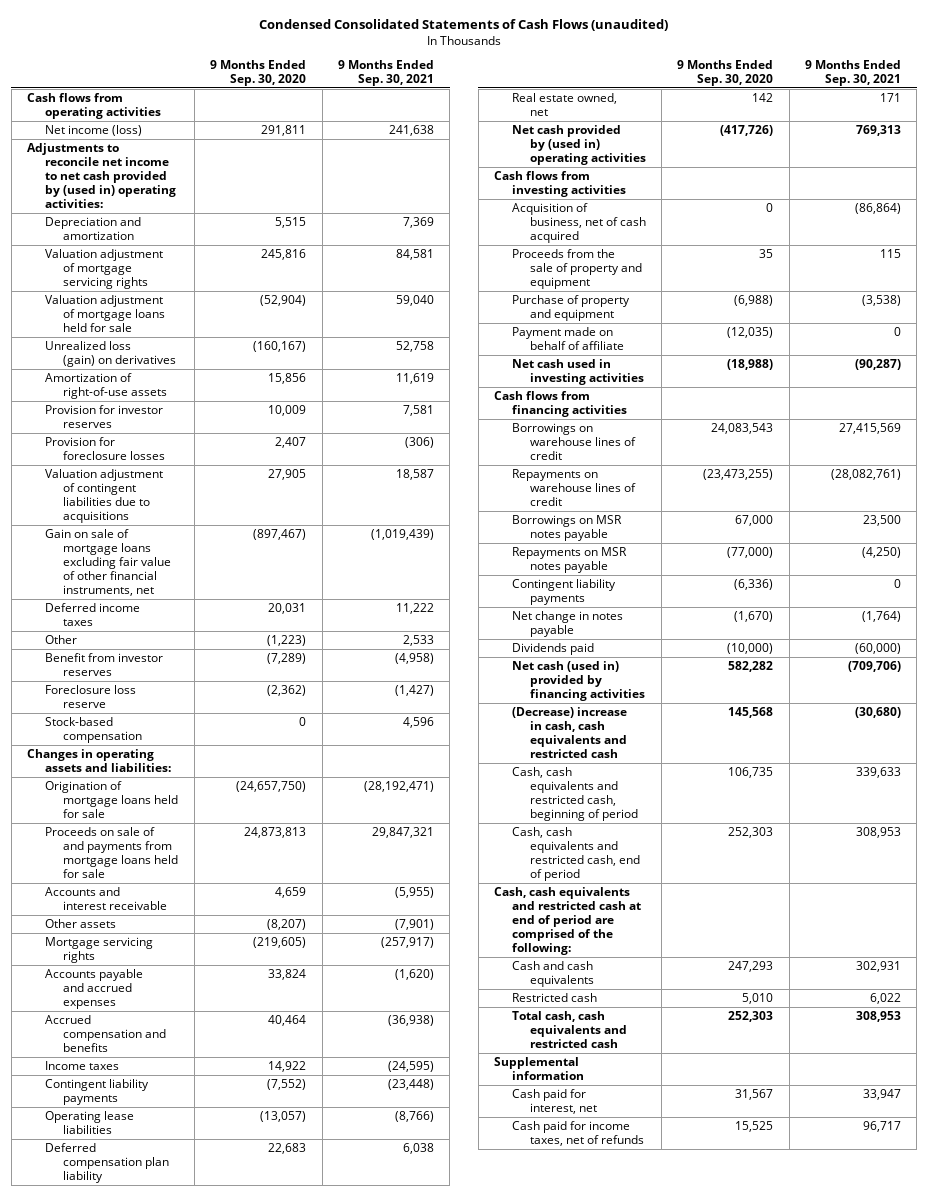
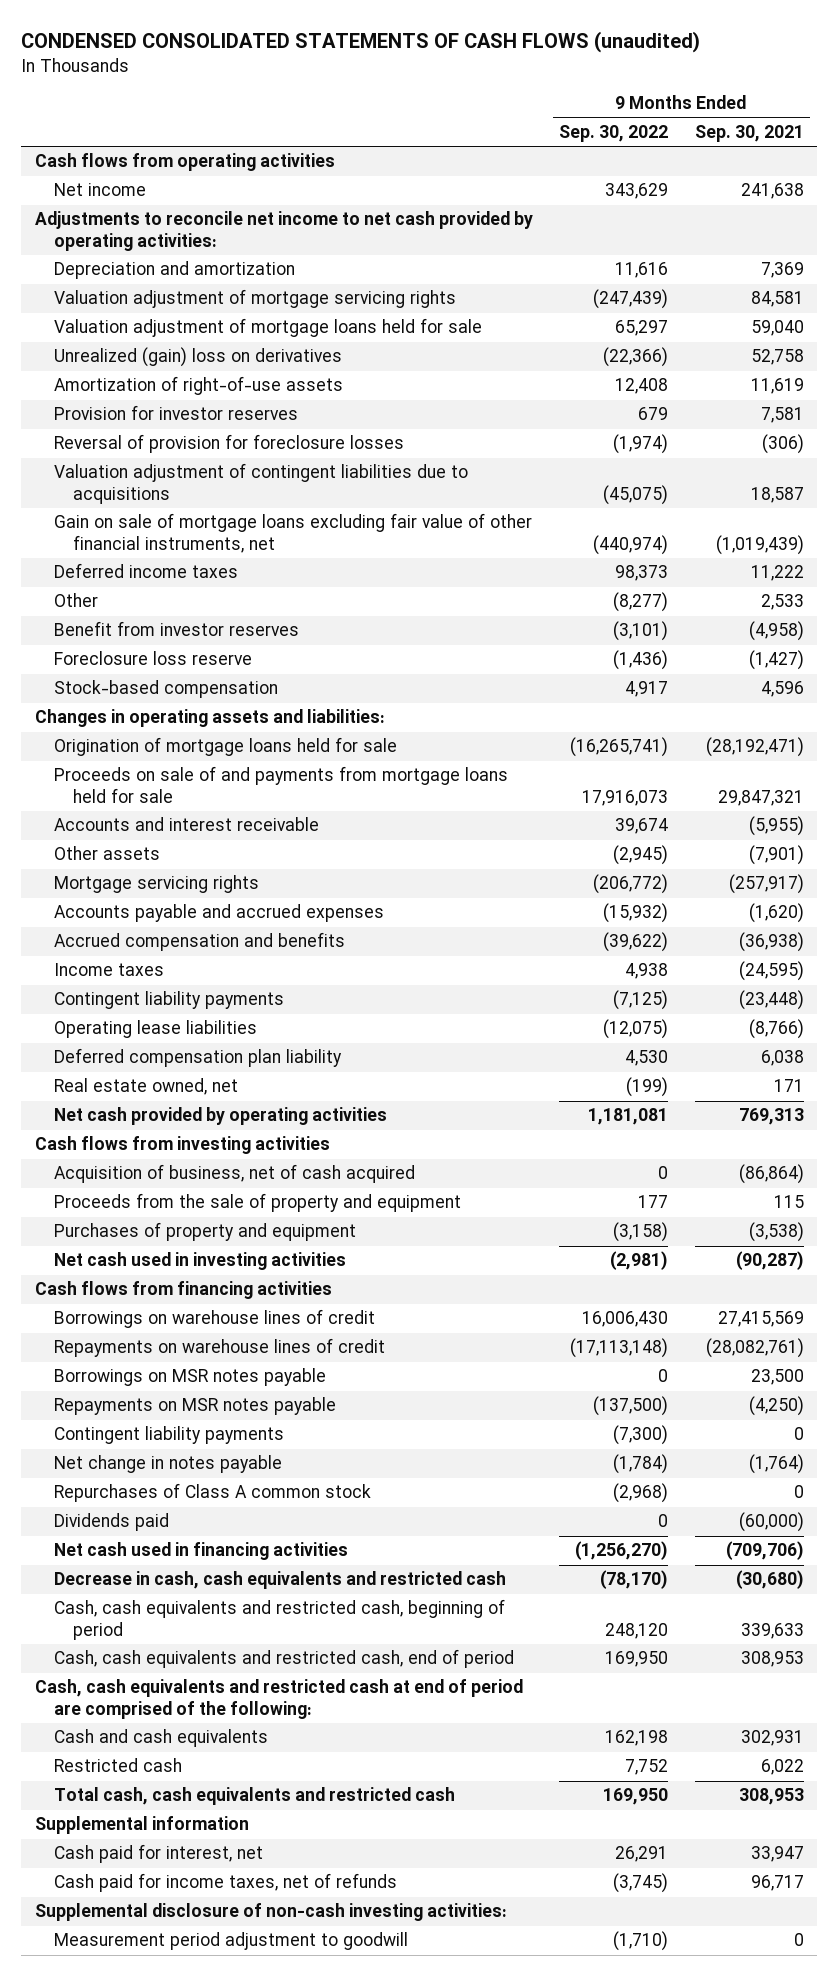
[259,19,669,32] Condensed Consolidated Statements of Cash Flows (unaudited) -> [21,31,701,54] CONDENSED CONSOLIDATED STATEMENTS OF CASH FLOWS (unaudited)
[210,60,307,87] 9 Months Ended Sep. 30, 2020 -> none
none -> [559,124,669,142] Sep. 30, 2022
[44,124,142,136] Net income (loss) -> [53,183,146,197] Net income
[27,142,176,208] Adjustments to reconcile net income to net cash provided by (used in) operating activities: -> [34,211,533,252] Adjustments to reconcile net income to net cash provided by operating activities:
[44,340,176,367] Unrealized loss (gain) on derivatives -> [53,347,342,368] Unrealized (gain) loss on derivatives
[44,436,165,460] Provision for foreclosure losses -> [53,434,404,454] Reversal of provision for foreclosure losses
[512,124,646,165] Net cash provided by (used in) operating activities -> [53,1107,387,1126] Net cash provided by operating activities
[512,326,624,350] Payment made on behalf of affiliate -> none
[512,294,631,321] Purchase of property and equipment -> [53,1222,356,1242] Purchases of property and equipment
none -> [53,1483,371,1503] Repurchases of Class A common stock
[512,660,645,701] Net cash (used in) provided by financing activities -> [53,1542,348,1561] Net cash used in financing activities
[512,706,628,758] (Decrease) increase in cash, cash equivalents and restricted cash -> [53,1571,506,1590] Decrease in cash, cash equivalents and restricted cash
none -> [34,1903,507,1922] Supplemental disclosure of non-cash investing activities:
none -> [53,1932,408,1951] Measurement period adjustment to goodwill

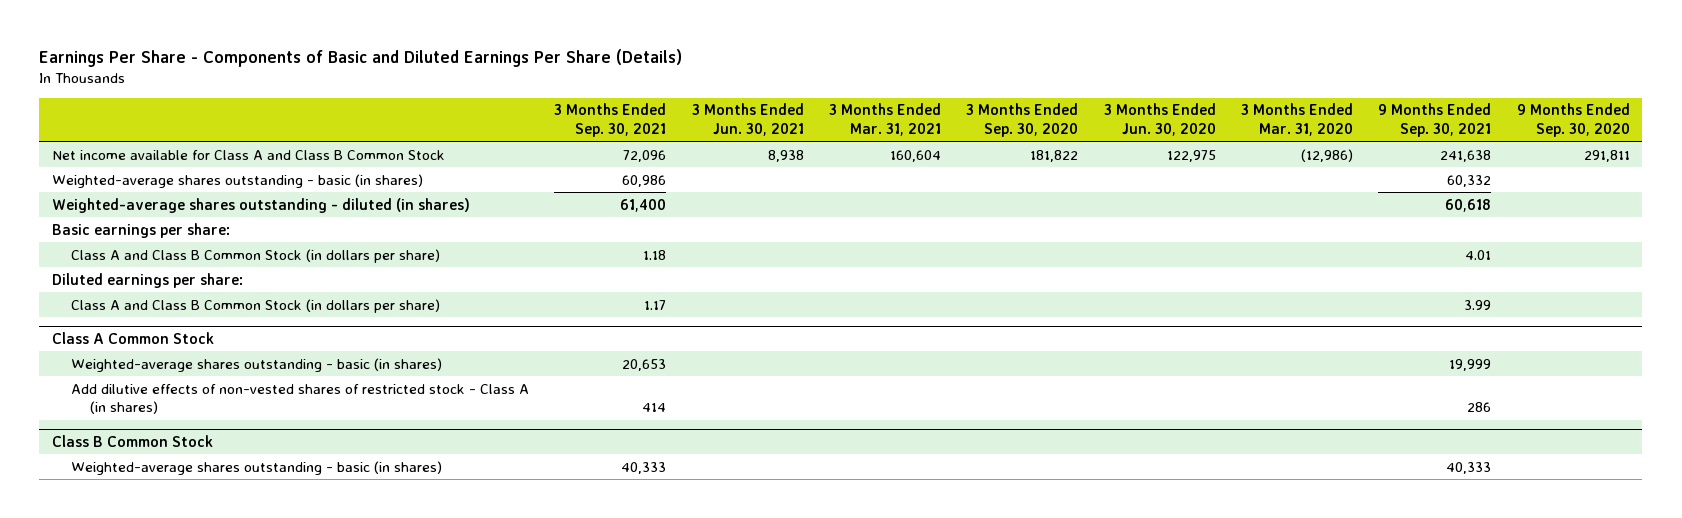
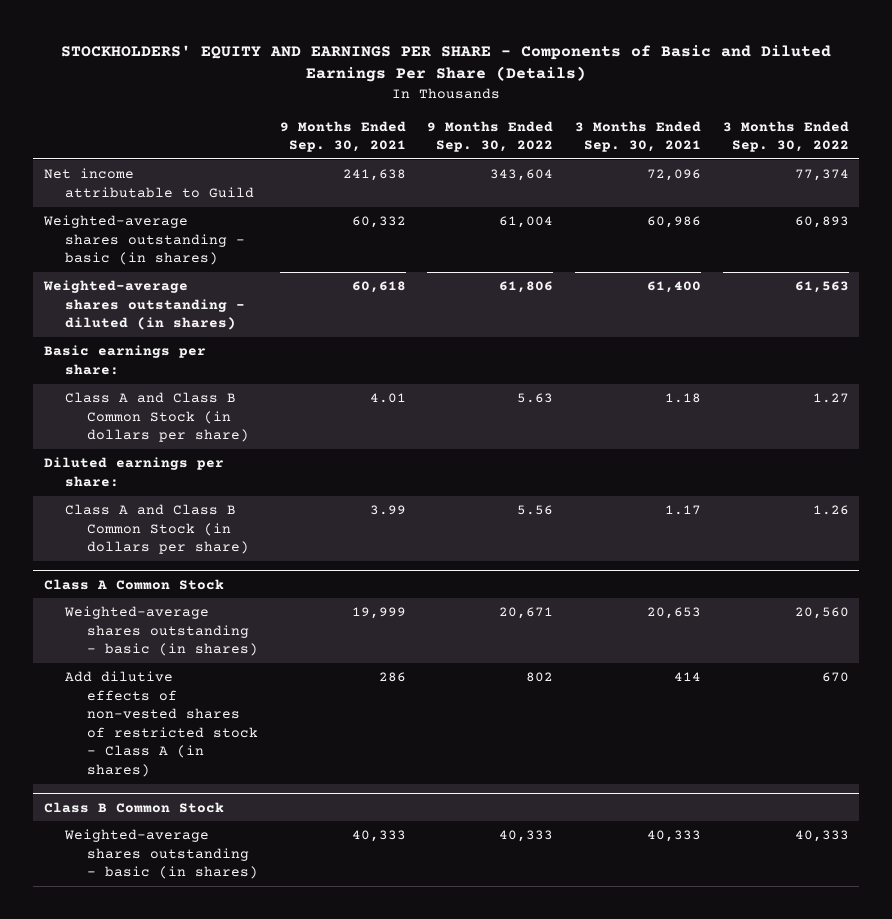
[39,48,683,67] Earnings Per Share - Components of Basic and Diluted Earnings Per Share (Details) -> [61,44,832,83] STOCKHOLDERS' EQUITY AND EARNINGS PER SHARE - Components of Basic and Diluted Earnings Per Share (Details)
[691,103,804,136] 3 Months Ended Jun. 30, 2021 -> none
[828,103,941,136] 3 Months Ended Mar. 31, 2021 -> none
[966,103,1079,137] 3 Months Ended Sep. 30, 2020 -> none
[1103,103,1216,136] 3 Months Ended Jun. 30, 2020 -> none
[1240,103,1353,136] 3 Months Ended Mar. 31, 2020 -> none
[1516,103,1630,137] 9 Months Ended Sep. 30, 2020 -> none
none -> [427,120,554,153] 9 Months Ended Sep. 30, 2022
none -> [722,120,849,153] 3 Months Ended Sep. 30, 2022
[52,149,446,160] Net income available for Class A and Class B Common Stock -> [43,168,255,198] Net income attributable to Guild

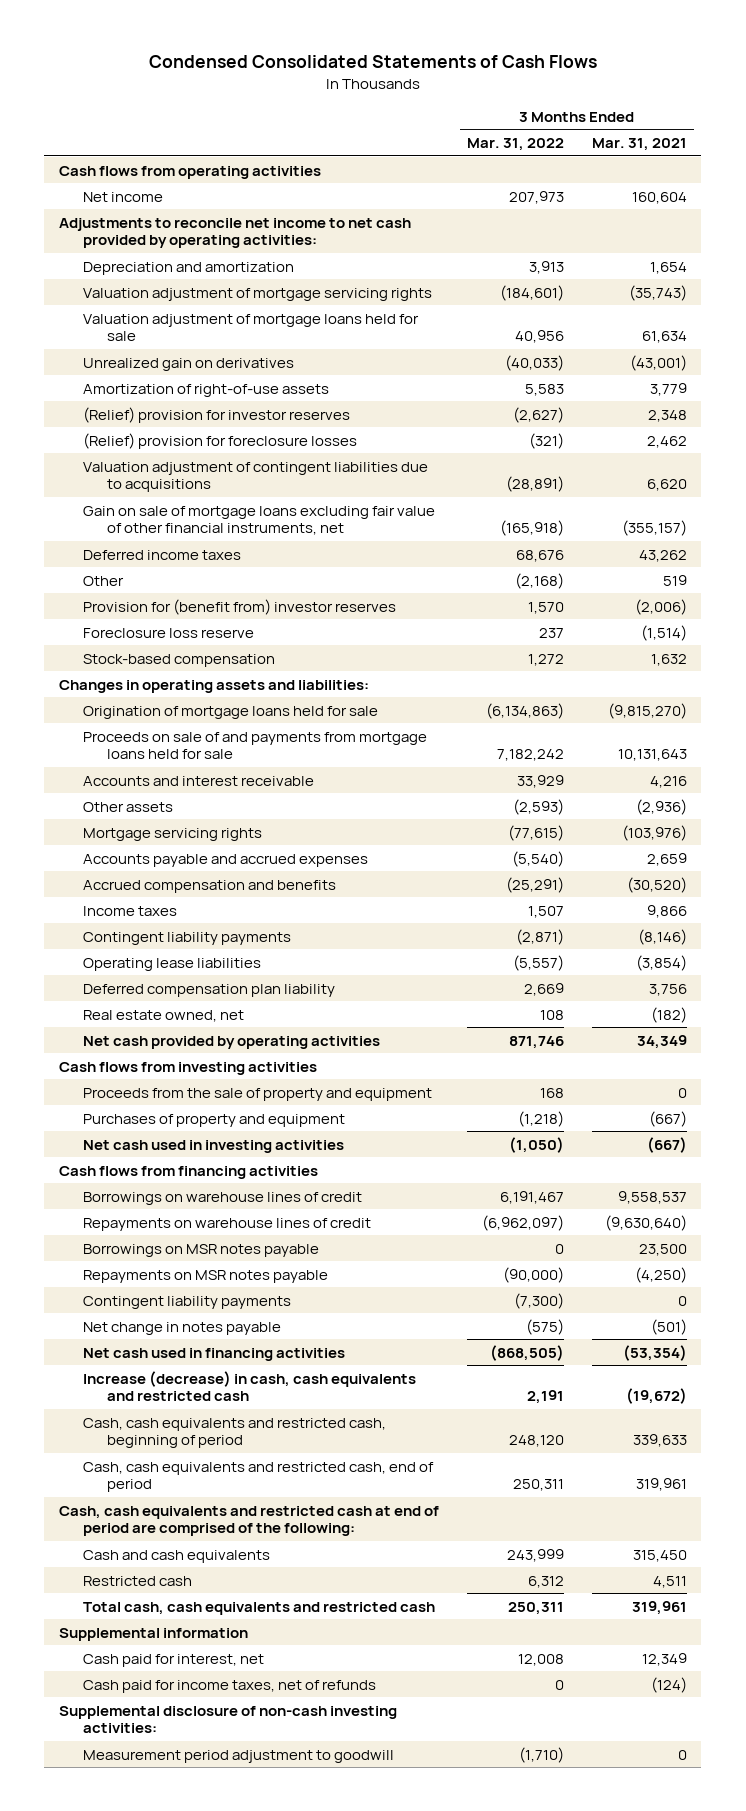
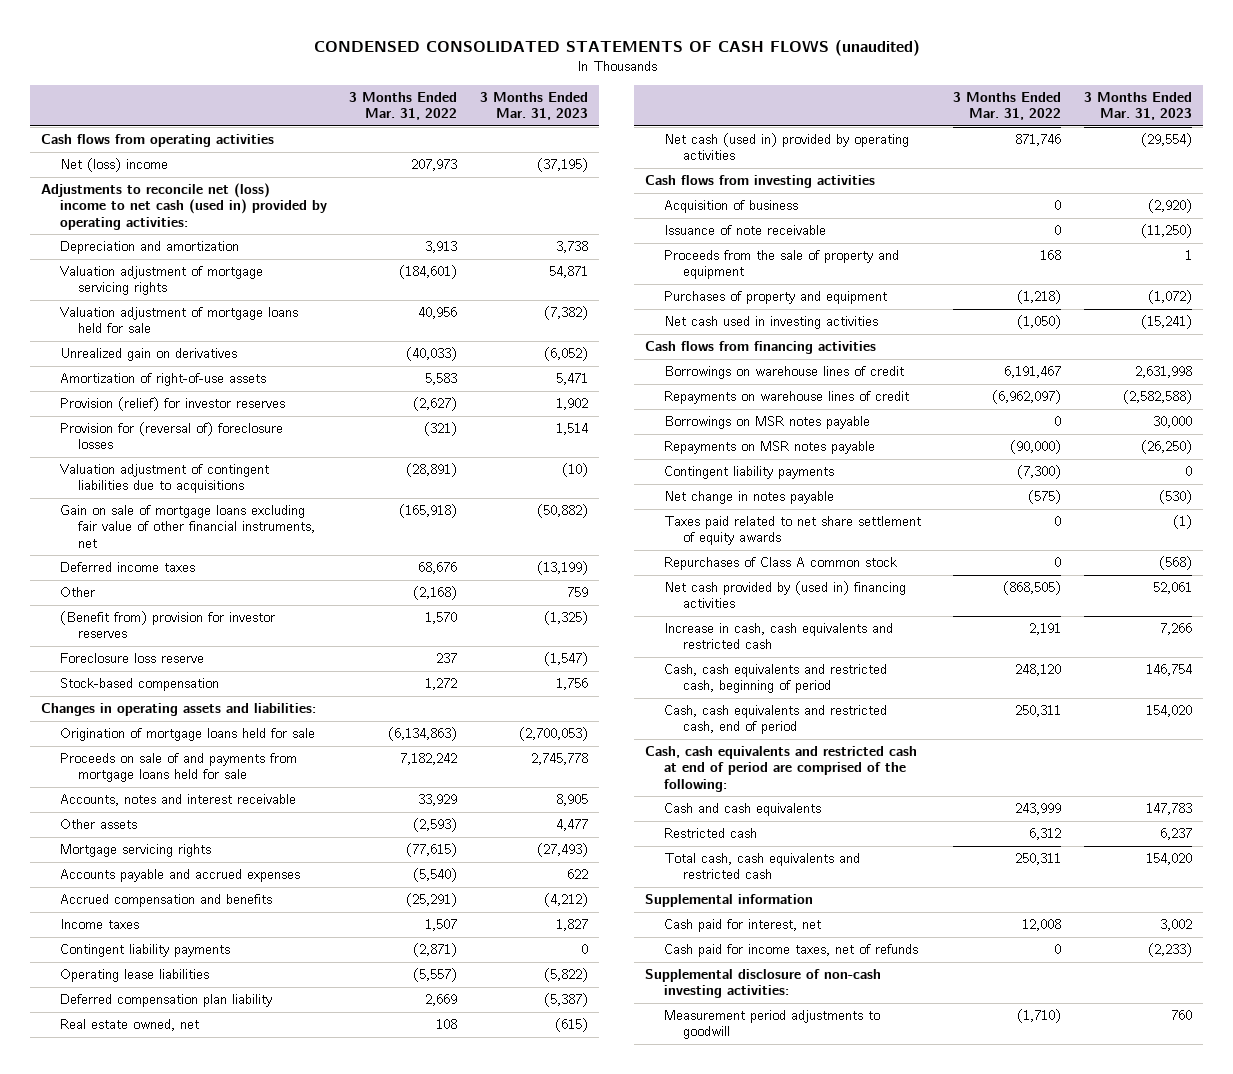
[148,55,597,69] Condensed Consolidated Statements of Cash Flows -> [313,39,920,56] CONDENSED CONSOLIDATED STATEMENTS OF CASH FLOWS (unaudited)
[592,138,688,152] Mar. 31, 2021 -> none
none -> [479,92,588,121] 3 Months Ended Mar. 31, 2023
[82,191,163,202] Net income -> [59,158,168,173] Net (loss) income
[58,217,411,249] Adjustments to reconcile net income to net cash provided by operating activities: -> [41,183,327,230] Adjustments to reconcile net (loss) income to net cash (used in) provided by operating activities:
[82,406,350,423] (Relief) provision for investor reserves -> [59,397,285,412] Provision (relief) for investor reserves
[82,432,357,449] (Relief) provision for foreclosure losses -> [59,422,283,450] Provision for (reversal of) foreclosure losses
[82,598,396,615] Provision for (benefit from) investor reserves -> [59,611,275,639] (Benefit from) provision for investor reserves
[82,775,314,786] Accounts and interest receivable -> [59,794,296,807] Accounts, notes and interest receivable
[82,1035,380,1049] Net cash provided by operating activities -> [663,133,909,161] Net cash (used in) provided by operating activities
none -> [663,200,798,214] Acquisition of business
none -> [663,225,826,236] Issuance of note receivable
none -> [663,516,921,546] Taxes paid related to net share settlement of equity awards
none -> [663,557,897,571] Repurchases of Class A common stock
[82,1347,345,1361] Net cash used in financing activities -> [663,581,906,609] Net cash provided by (used in) financing activities
[82,1370,416,1402] Increase (decrease) in cash, cash equivalents and restricted cash -> [663,623,893,650] Increase in cash, cash equivalents and restricted cash
[82,1749,394,1763] Measurement period adjustment to goodwill -> [663,1010,880,1040] Measurement period adjustments to goodwill

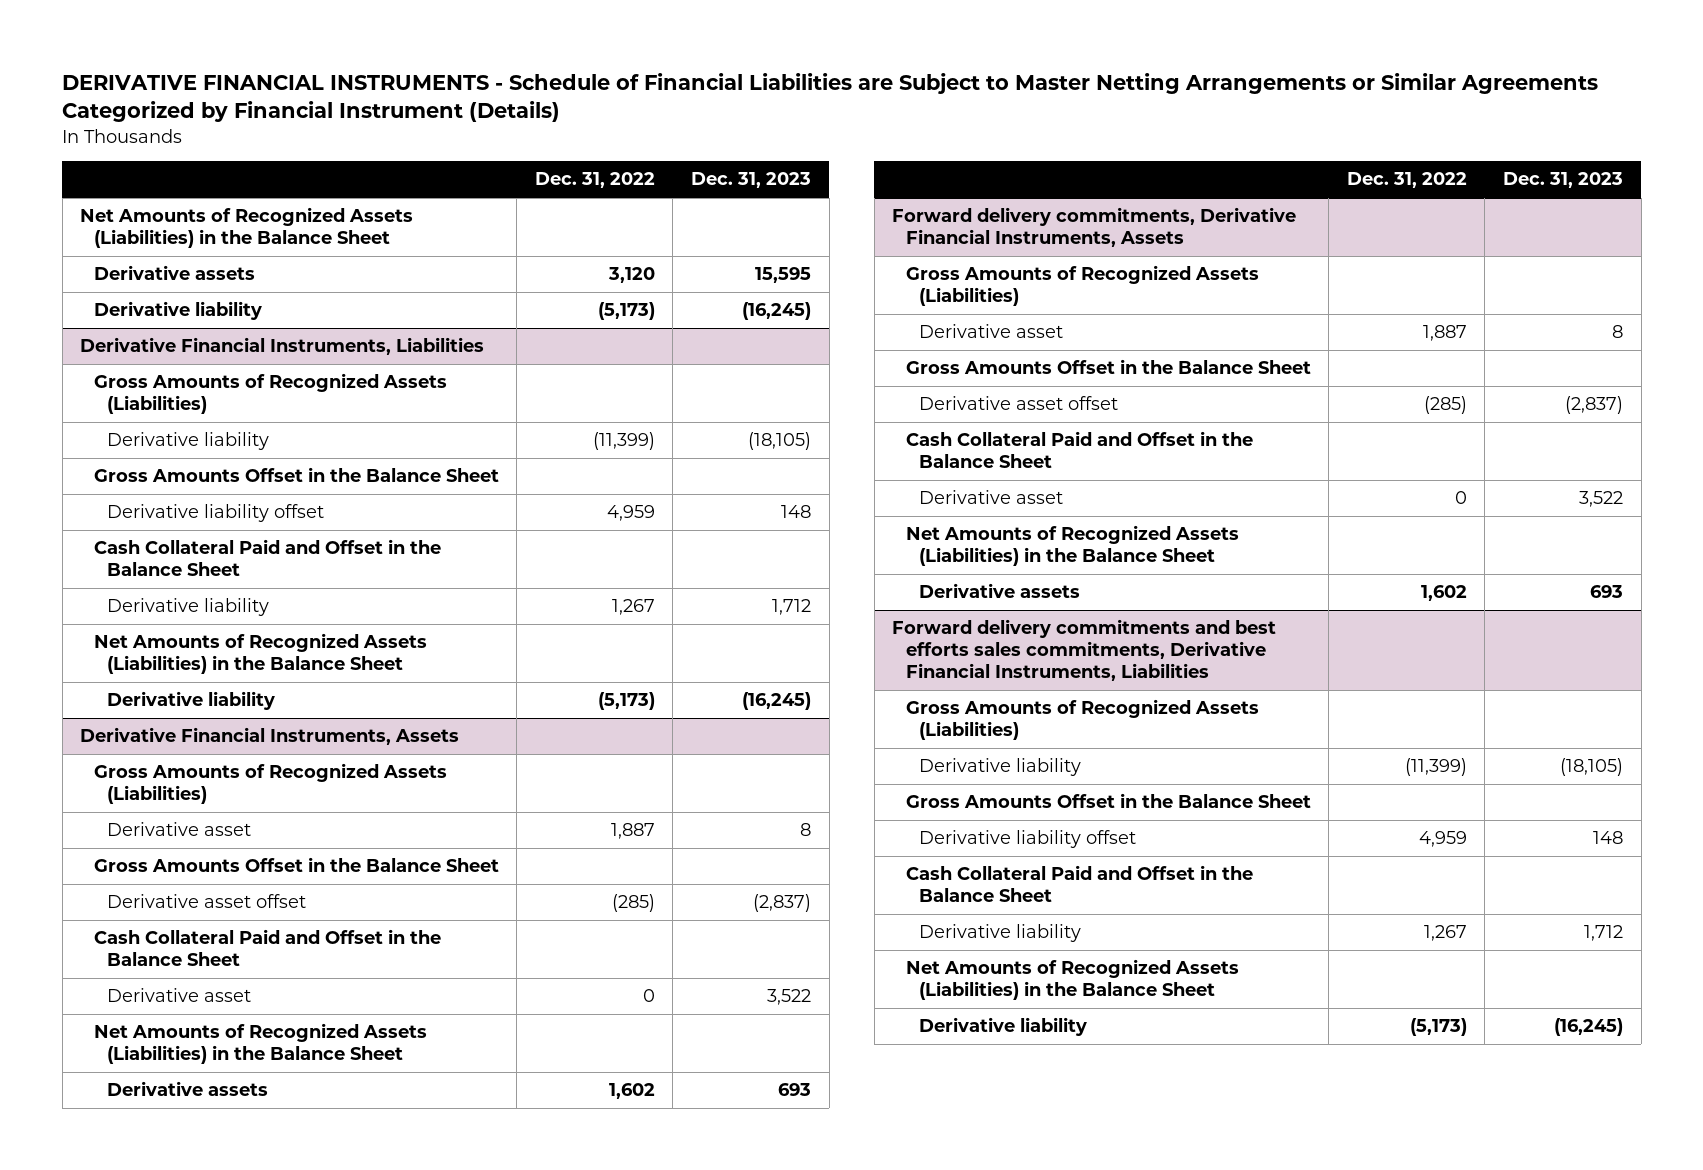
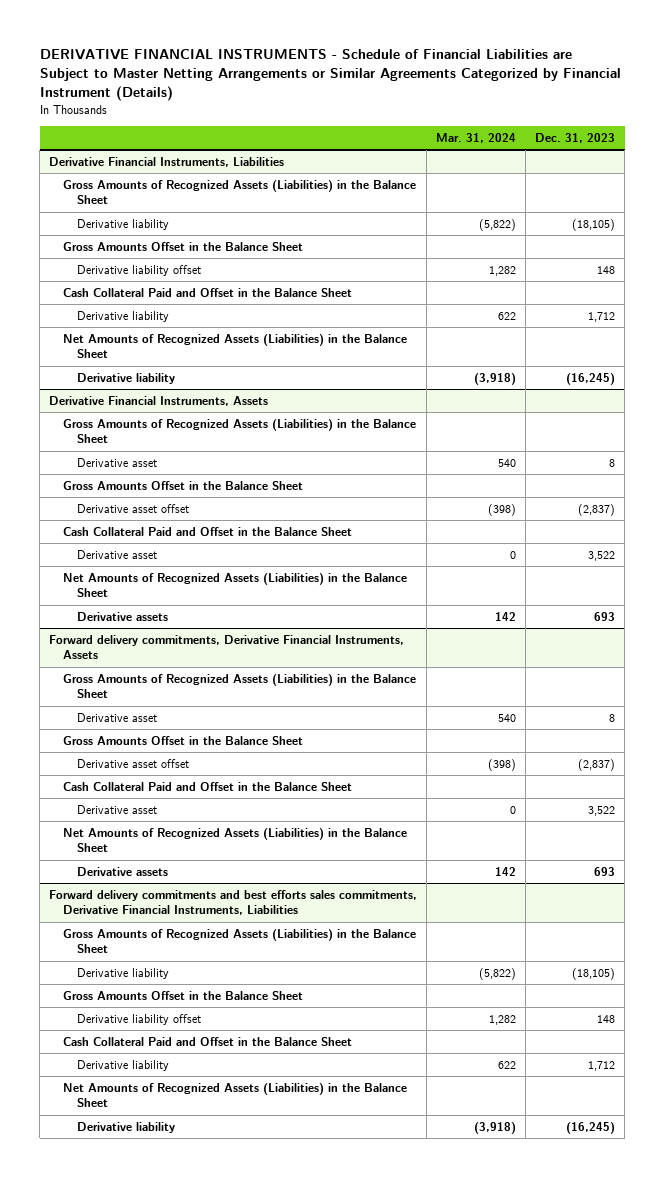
[534,172,655,189] Dec. 31, 2022 -> none
none -> [436,132,517,143] Mar. 31, 2024
[80,207,414,249] Net Amounts of Recognized Assets (Liabilities) in the Balance Sheet -> none
[93,265,255,281] Derivative assets -> none
[93,301,262,321] Derivative liability -> none
[93,373,447,415] Gross Amounts of Recognized Assets (Liabilities) -> [63,179,417,205] Gross Amounts of Recognized Assets (Liabilities) in the Balance Sheet
[93,763,447,805] Gross Amounts of Recognized Assets (Liabilities) -> [63,418,417,444] Gross Amounts of Recognized Assets (Liabilities) in the Balance Sheet
[905,265,1259,307] Gross Amounts of Recognized Assets (Liabilities) -> [63,673,417,699] Gross Amounts of Recognized Assets (Liabilities) in the Balance Sheet
[905,699,1259,741] Gross Amounts of Recognized Assets (Liabilities) -> [63,928,417,954] Gross Amounts of Recognized Assets (Liabilities) in the Balance Sheet

